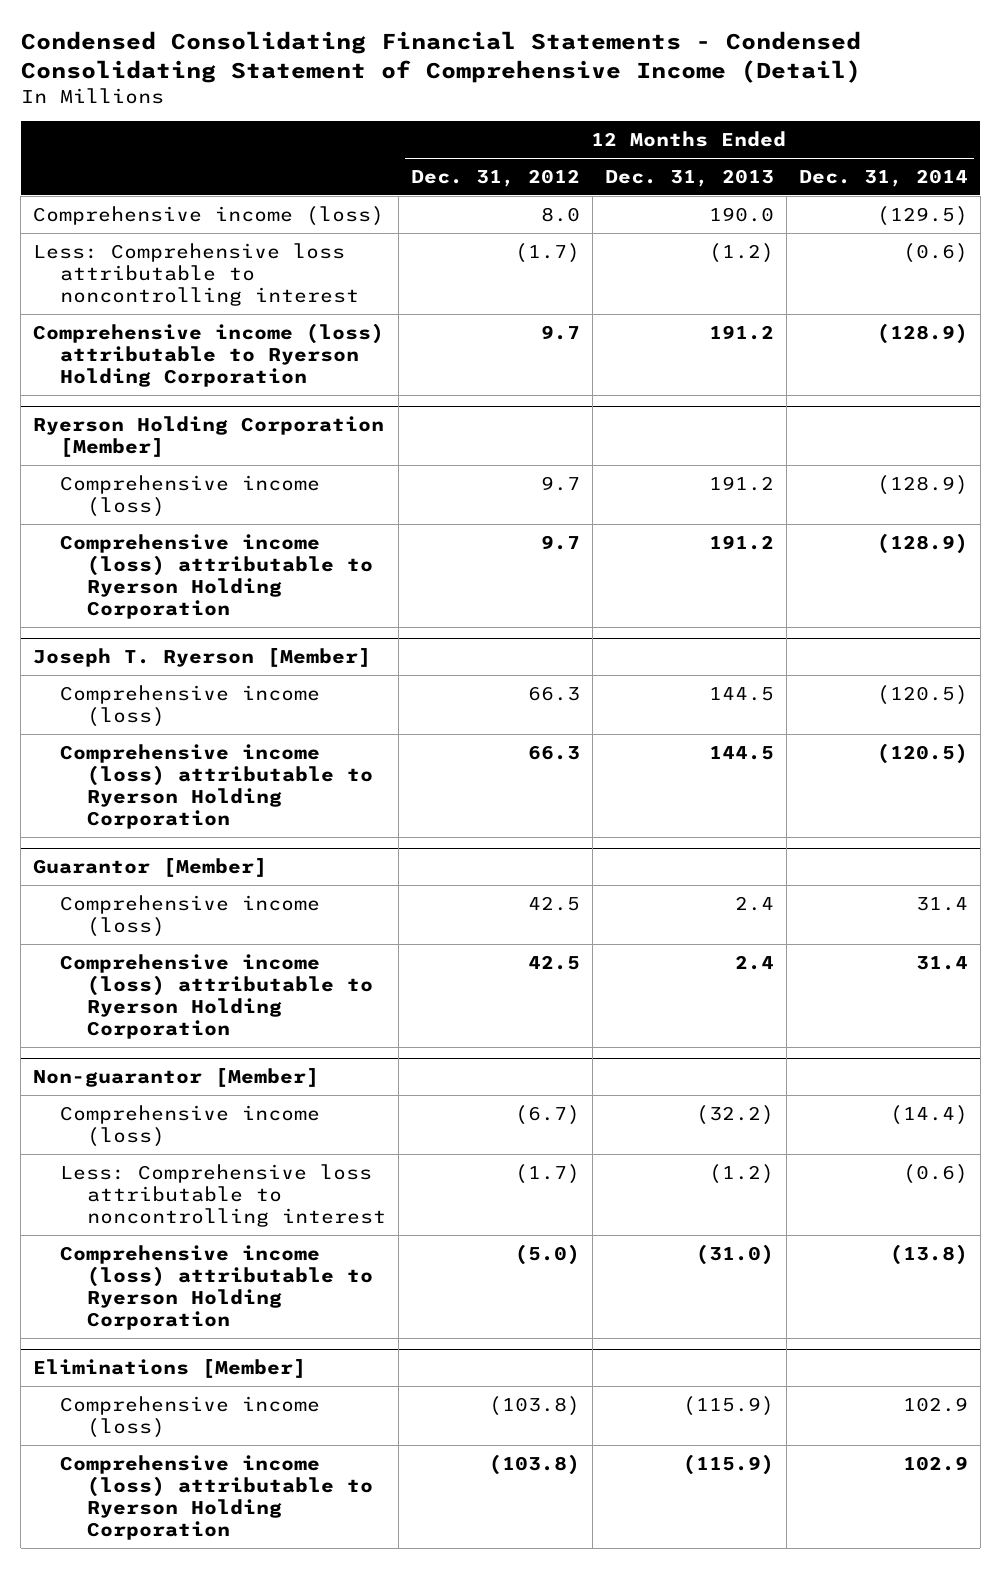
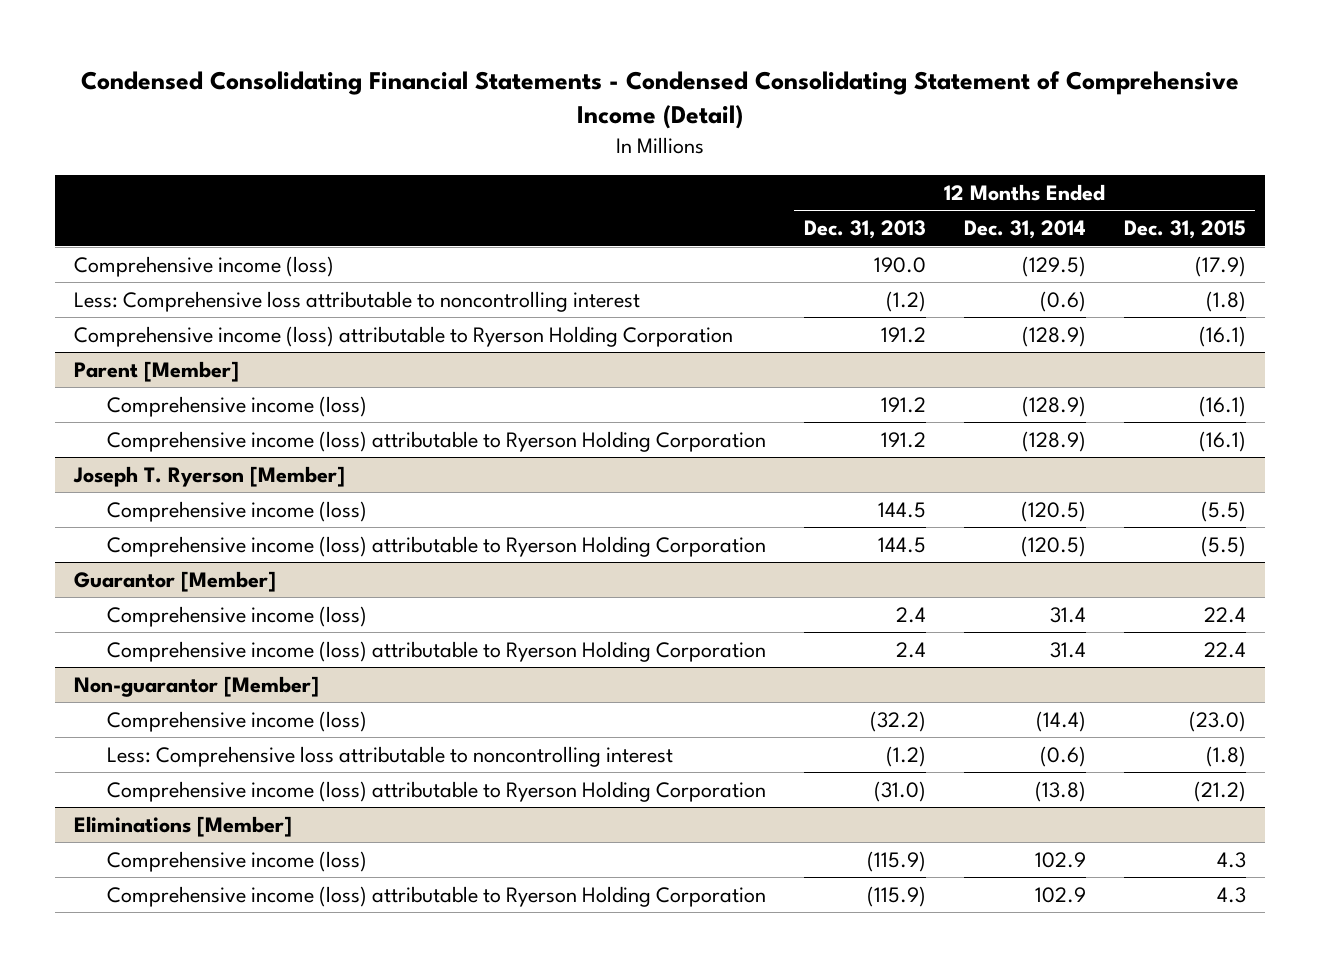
[410,168,580,187] Dec. 31, 2012 -> none
none -> [1123,220,1246,240] Dec. 31, 2015
[33,415,385,457] Ryerson Holding Corporation [Member] -> [74,360,240,382] Parent [Member]

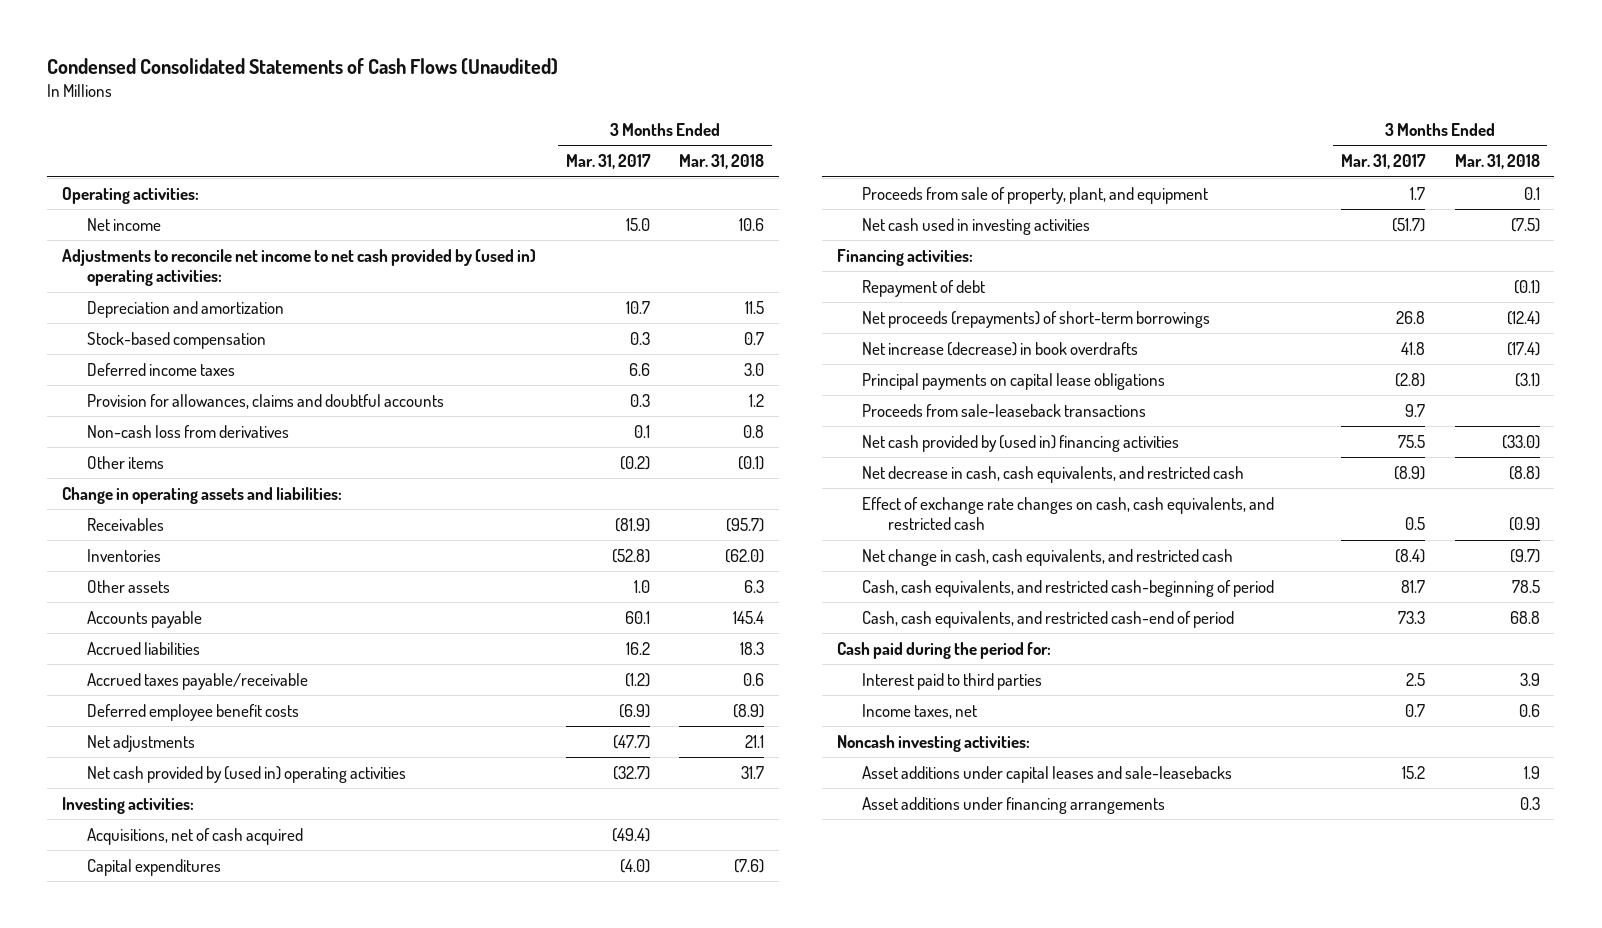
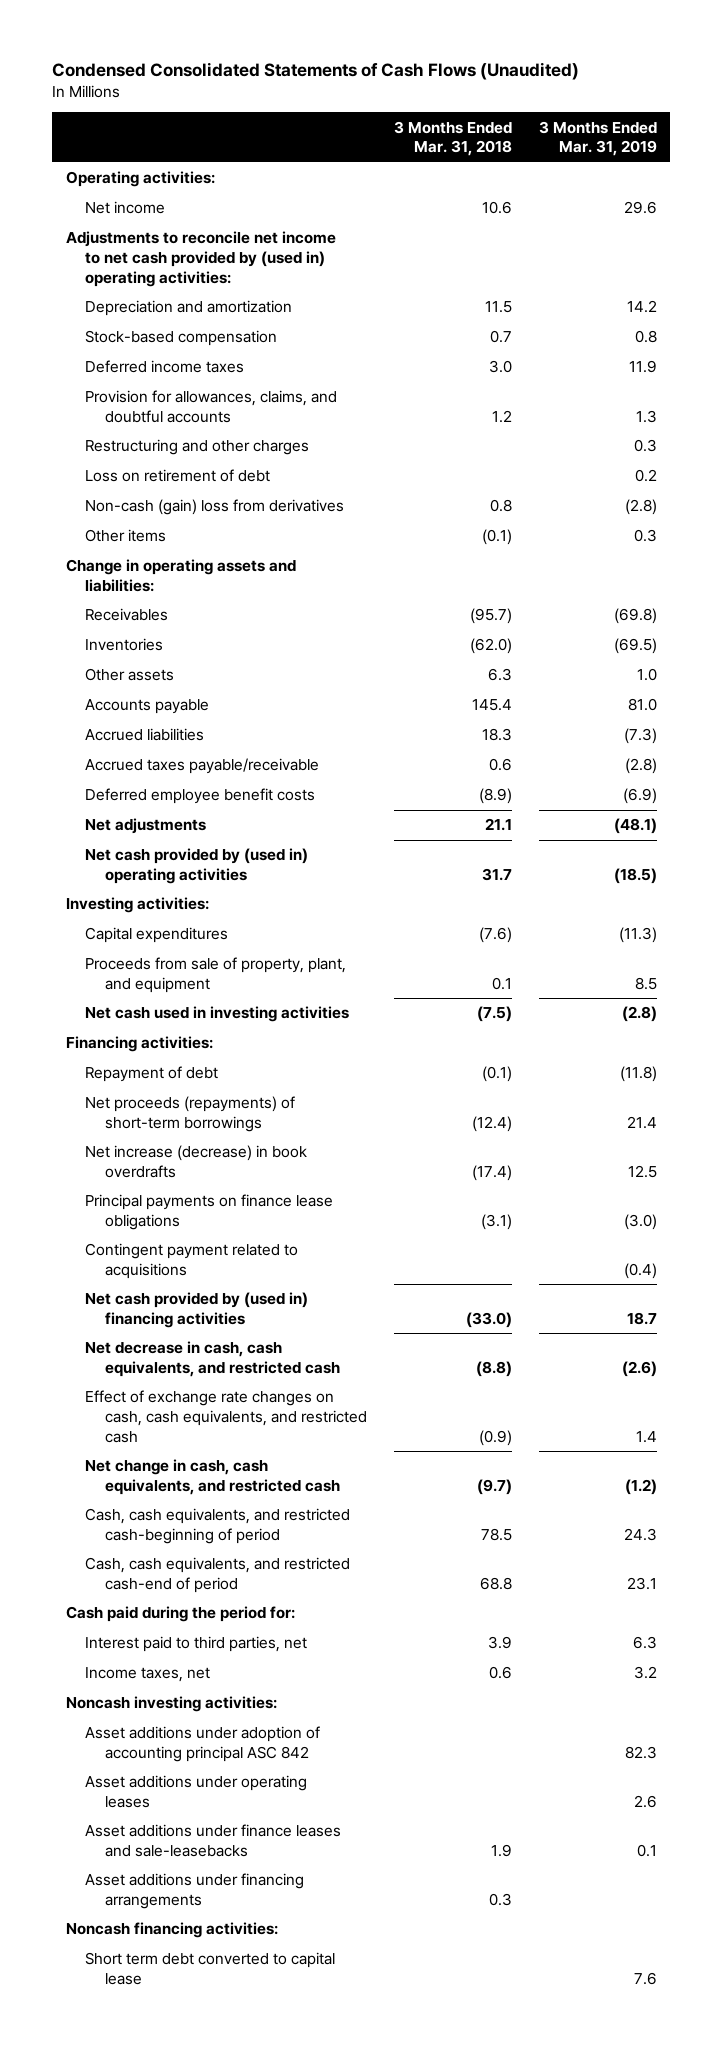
[565,154,651,170] Mar. 31, 2017 -> none
none -> [538,120,657,157] 3 Months Ended Mar. 31, 2019
[87,393,445,409] Provision for allowances, claims and doubtful accounts -> [85,390,338,423] Provision for allowances, claims, and doubtful accounts
none -> [85,439,310,456] Restructuring and other charges
none -> [85,469,271,483] Loss on retirement of debt
[87,424,290,438] Non-cash loss from derivatives -> [85,499,345,516] Non-cash (gain) loss from derivatives
[87,827,304,845] Acquisitions, net of cash acquired -> none
[862,403,1147,417] Proceeds from sale-leaseback transactions -> none
[862,372,1166,390] Principal payments on capital lease obligations -> [85,1194,334,1230] Principal payments on finance lease obligations
none -> [85,1243,299,1279] Contingent payment related to acquisitions
[862,672,1043,690] Interest paid to third parties -> [85,1636,308,1653] Interest paid to third parties, net
none -> [85,1726,321,1762] Asset additions under adoption of accounting principal ASC 842
none -> [85,1775,308,1808] Asset additions under operating leases
[862,765,1233,783] Asset additions under capital leases and sale-leasebacks -> [85,1824,342,1857] Asset additions under finance leases and sale-leasebacks
none -> [65,1922,278,1939] Noncash financing activities:
none -> [85,1952,336,1985] Short term debt converted to capital lease

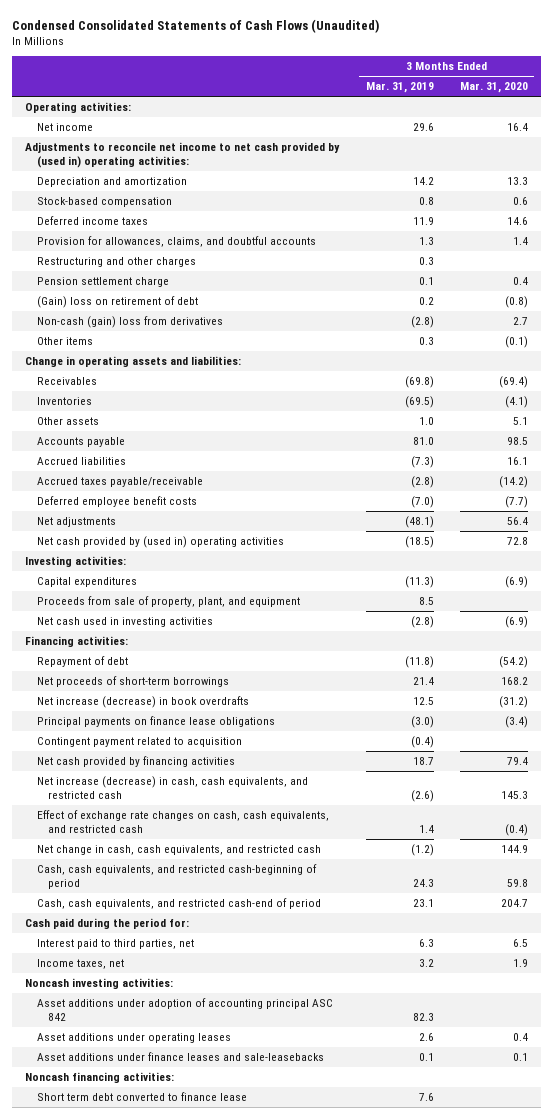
[393,120,512,157] 3 Months Ended Mar. 31, 2018 -> none
none -> [459,82,528,94] Mar. 31, 2020
none -> [36,276,169,287] Pension settlement charge
[85,469,271,483] Loss on retirement of debt -> [36,295,198,308] (Gain) loss on retirement of debt
[622,788,657,805] (6.9) -> [410,495,434,508] (7.0)
[85,1096,296,1132] Net proceeds (repayments) of short-term borrowings -> [36,675,229,687] Net proceeds of short-term borrowings
[85,1243,299,1279] Contingent payment related to acquisitions -> [36,736,242,747] Contingent payment related to acquisition
[85,1292,309,1328] Net cash provided by (used in) financing activities -> [36,755,235,767] Net cash provided by financing activities
[85,1341,340,1377] Net decrease in cash, cash equivalents, and restricted cash -> [36,775,308,799] Net increase (decrease) in cash, cash equivalents, and restricted cash
[85,1873,305,1909] Asset additions under financing arrangements -> none
[85,1952,336,1985] Short term debt converted to capital lease -> [36,1091,247,1101] Short term debt converted to finance lease

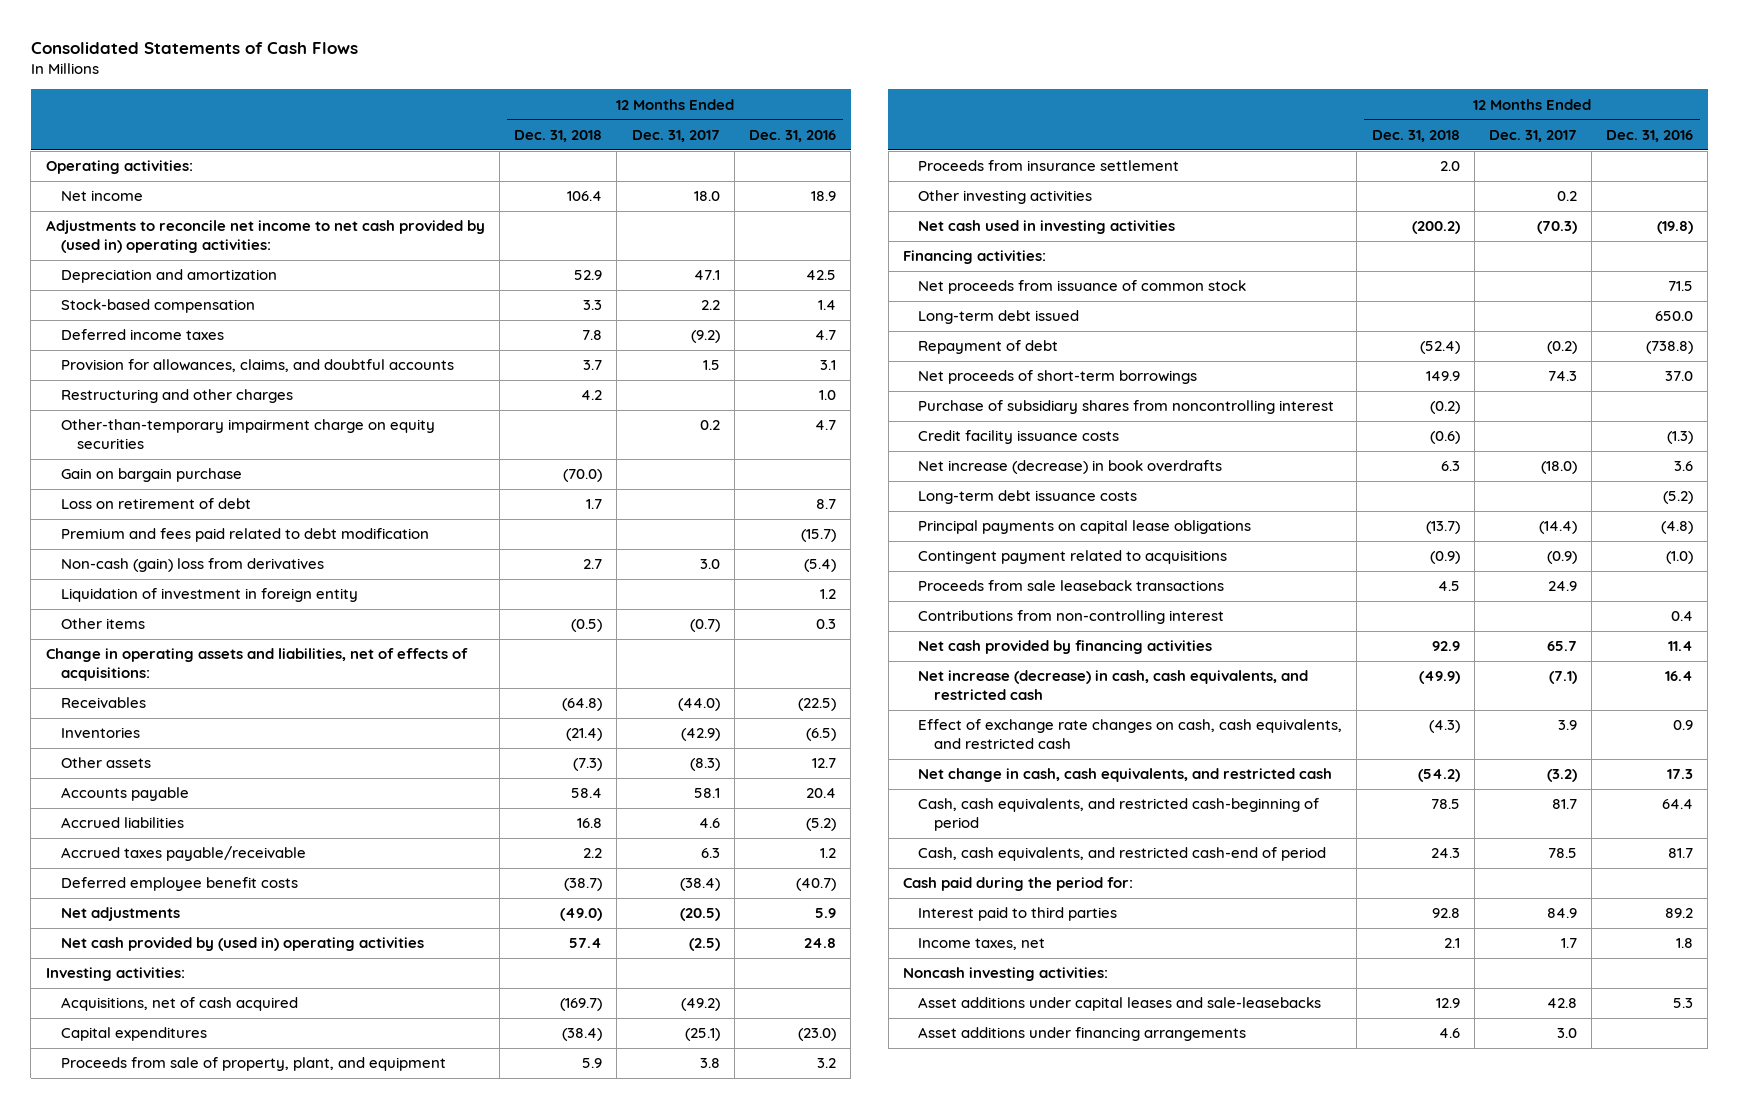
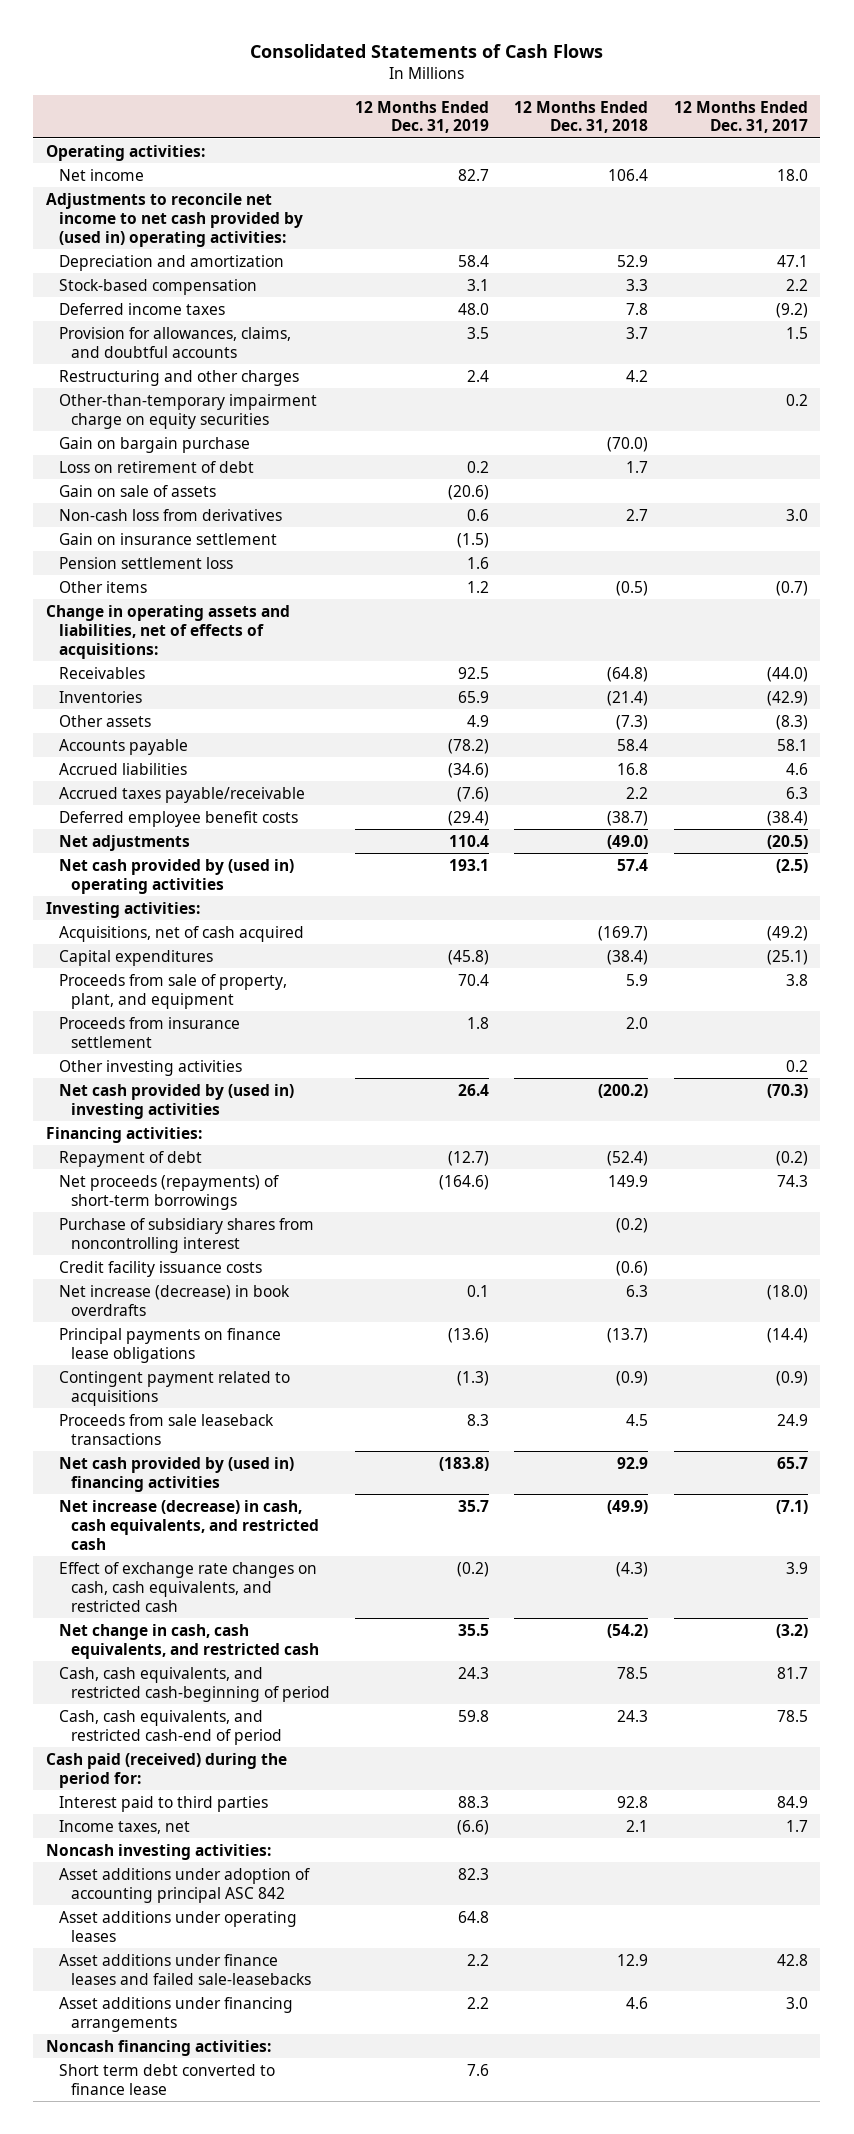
[748,130,836,143] Dec. 31, 2016 -> none
none -> [355,100,490,134] 12 Months Ended Dec. 31, 2019
[61,528,430,543] Premium and fees paid related to debt modification -> none
[61,588,359,603] Liquidation of investment in foreign entity -> none
none -> [58,484,216,497] Gain on sale of assets
[61,558,325,573] Non-cash (gain) loss from derivatives -> [58,508,282,521] Non-cash loss from derivatives
none -> [58,532,277,545] Gain on insurance settlement
none -> [58,556,233,569] Pension settlement loss
[918,220,1176,235] Net cash used in investing activities -> [58,1083,294,1119] Net cash provided by (used in) investing activities
[918,280,1247,295] Net proceeds from issuance of common stock -> none
[918,310,1080,325] Long-term debt issued -> none
[918,370,1198,385] Net proceeds of short-term borrowings -> [58,1174,279,1210] Net proceeds (repayments) of short-term borrowings
[918,490,1138,505] Long-term debt issuance costs -> none
[918,520,1252,535] Principal payments on capital lease obligations -> [58,1327,281,1363] Principal payments on finance lease obligations
[918,610,1225,625] Contributions from non-controlling interest -> none
[918,640,1213,655] Net cash provided by financing activities -> [58,1456,294,1492] Net cash provided by (used in) financing activities
[902,877,1133,892] Cash paid during the period for: -> [46,1752,288,1788] Cash paid (received) during the period for:
none -> [58,1867,310,1903] Asset additions under adoption of accounting principal ASC 842
none -> [58,1910,297,1942] Asset additions under operating leases
[918,997,1322,1012] Asset additions under capital leases and sale-leasebacks -> [58,1953,311,1985] Asset additions under finance leases and failed sale-leasebacks
none -> [46,2039,272,2056] Noncash financing activities:
none -> [58,2063,275,2095] Short term debt converted to finance lease

